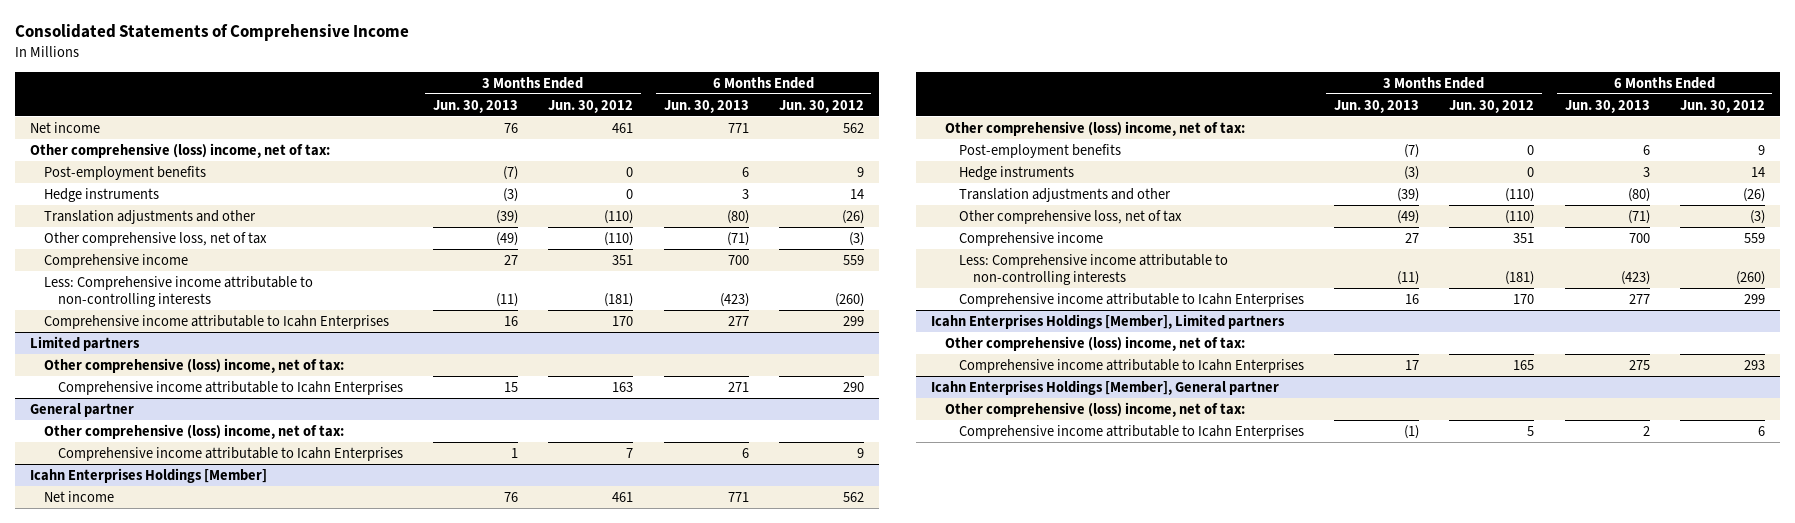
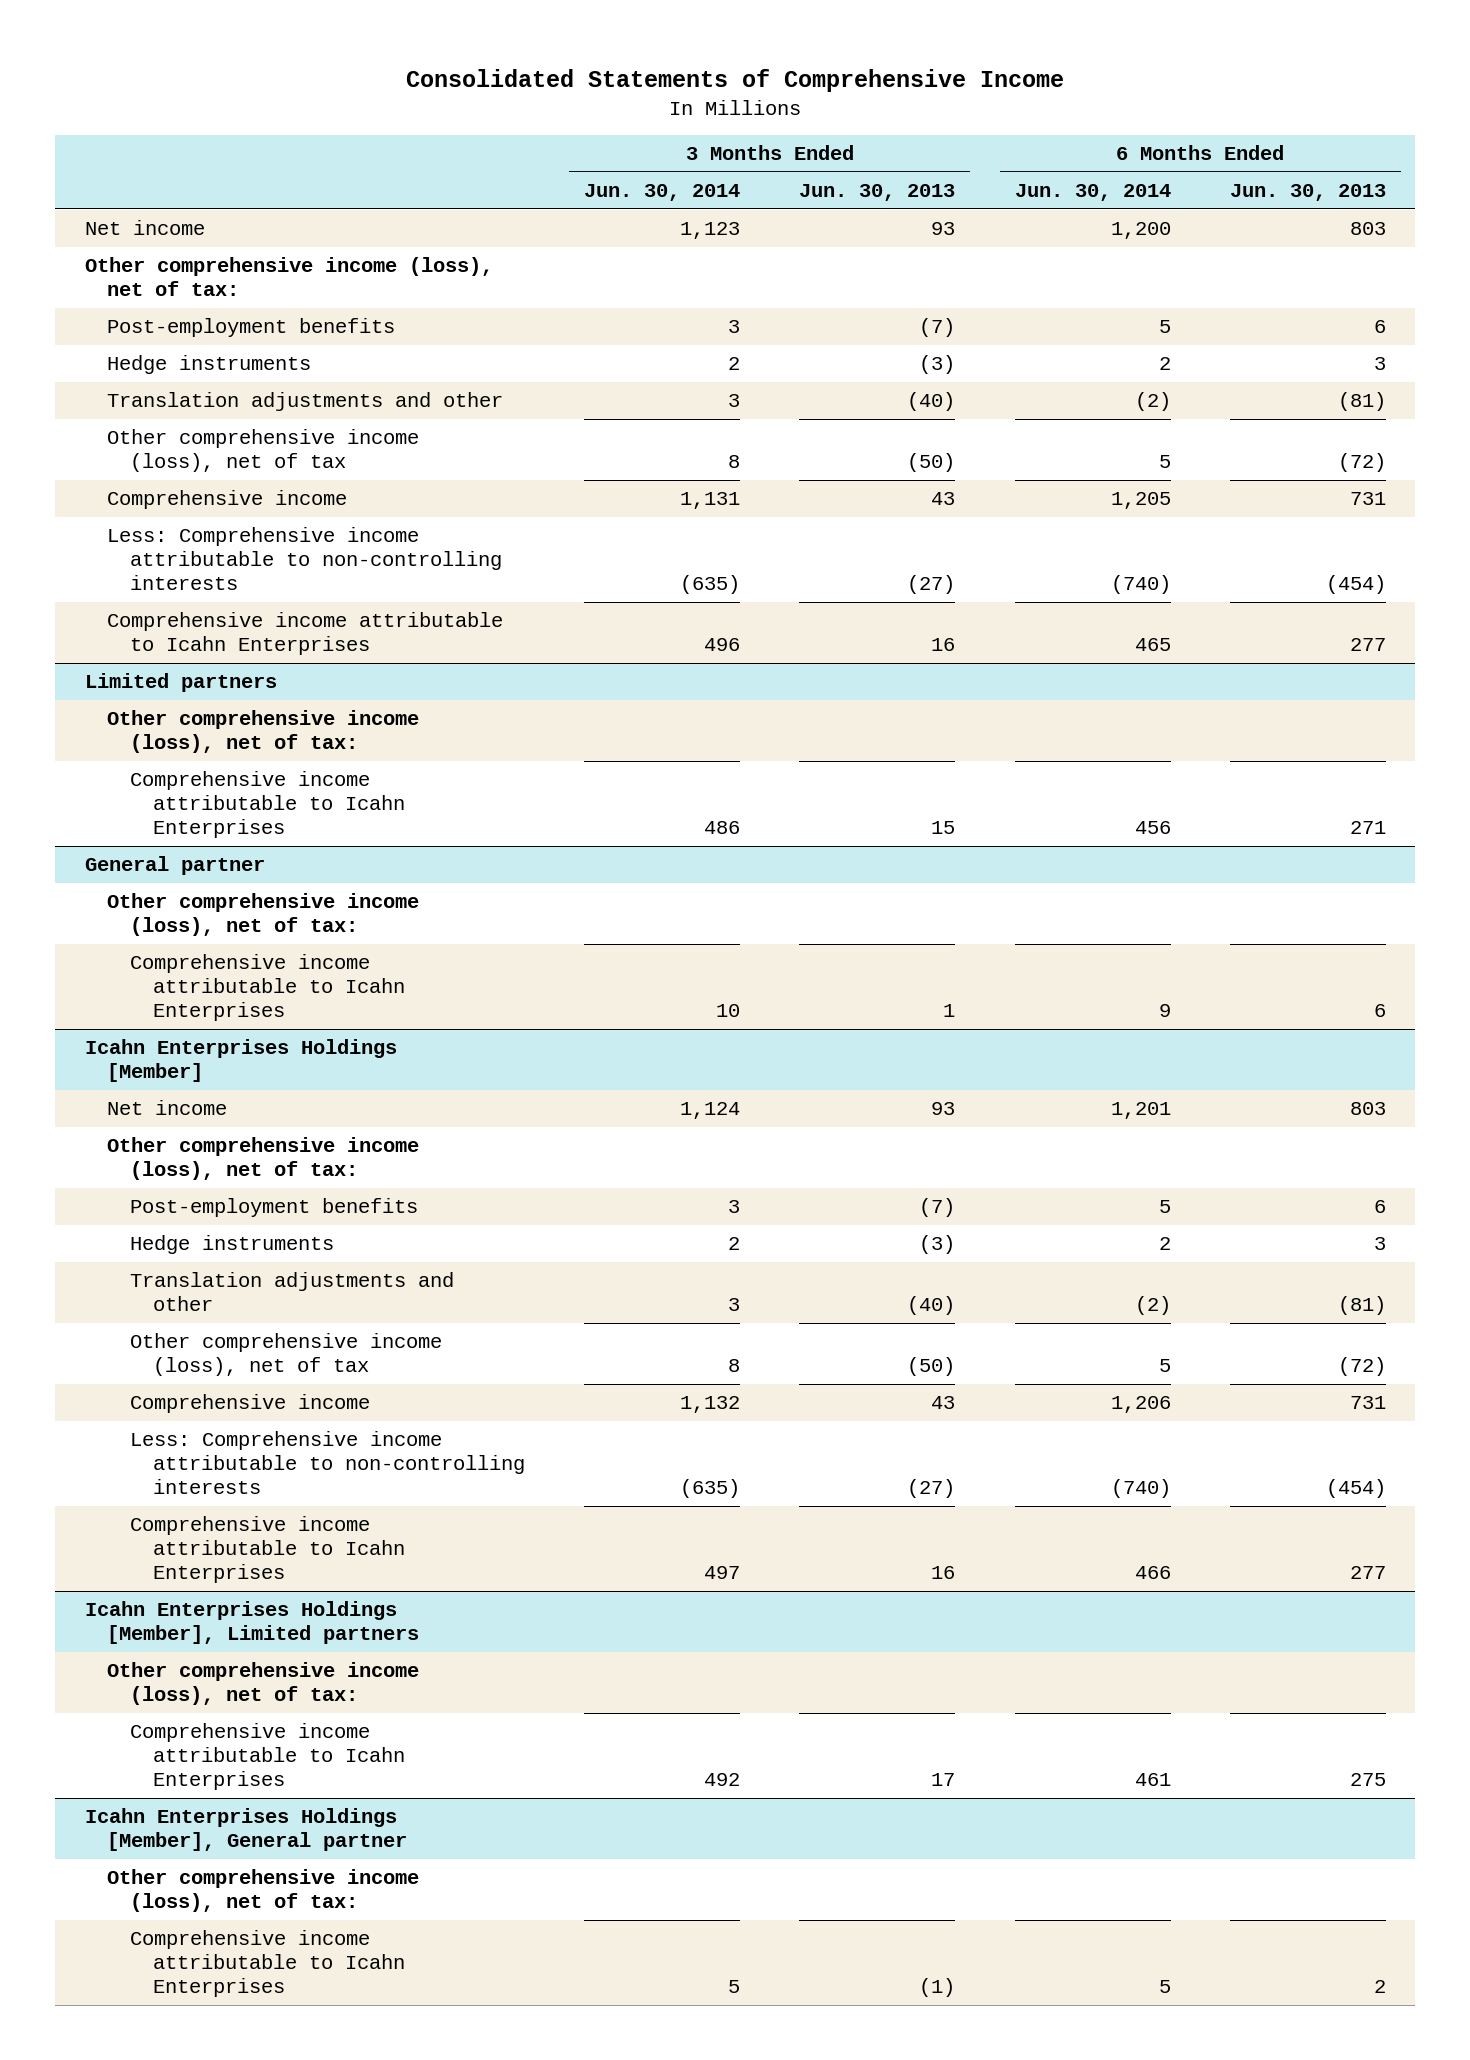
[548,99,634,113] Jun. 30, 2012 -> none
[778,99,864,113] Jun. 30, 2012 -> none
none -> [583,184,740,202] Jun. 30, 2014
none -> [1014,184,1171,202] Jun. 30, 2014
[504,122,519,133] 76 -> [931,222,956,236] 93
[727,122,749,133] 771 -> [1349,222,1386,236] 803
[29,142,330,158] Other comprehensive (loss) income, net of tax: -> [84,257,493,297] Other comprehensive income (loss), net of tax:
[496,209,519,224] (39) -> [907,392,956,412] (40)
[726,209,749,224] (80) -> [1337,392,1386,412] (81)
[43,231,267,246] Other comprehensive loss, net of tax -> [107,429,420,473] Other comprehensive income (loss), net of tax
[496,231,519,246] (49) -> [907,453,956,473] (50)
[726,231,749,246] (71) -> [1337,453,1386,473] (72)
[504,254,519,265] 27 -> [931,492,956,506] 43
[727,254,749,265] 700 -> [1349,492,1386,506] 731
[496,293,519,308] (11) -> [907,575,956,595] (27)
[719,293,749,308] (423) -> [1325,575,1386,595] (454)
[43,357,344,373] Other comprehensive (loss) income, net of tax: -> [107,710,420,754] Other comprehensive income (loss), net of tax:
[43,423,344,439] Other comprehensive (loss) income, net of tax: -> [107,893,420,937] Other comprehensive income (loss), net of tax:
[504,491,519,502] 76 -> [931,1102,956,1116] 93
[727,491,749,502] 771 -> [1349,1102,1386,1116] 803
[944,120,1245,136] Other comprehensive (loss) income, net of tax: -> [107,1137,420,1181] Other comprehensive income (loss), net of tax:
[1397,187,1420,202] (39) -> [907,1296,956,1316] (40)
[1627,187,1650,202] (80) -> [1337,1296,1386,1316] (81)
[958,209,1182,224] Other comprehensive loss, net of tax -> [129,1333,442,1377] Other comprehensive income (loss), net of tax
[1397,209,1420,224] (49) -> [907,1357,956,1377] (50)
[1627,209,1650,224] (71) -> [1337,1357,1386,1377] (72)
[1405,232,1420,243] 27 -> [931,1396,956,1410] 43
[1628,232,1650,243] 700 -> [1349,1396,1386,1410] 731
[1397,271,1420,286] (11) -> [907,1479,956,1499] (27)
[1620,271,1650,286] (423) -> [1325,1479,1386,1499] (454)
[944,335,1245,351] Other comprehensive (loss) income, net of tax: -> [107,1662,420,1706] Other comprehensive income (loss), net of tax:
[944,401,1245,417] Other comprehensive (loss) income, net of tax: -> [107,1869,420,1913] Other comprehensive income (loss), net of tax:

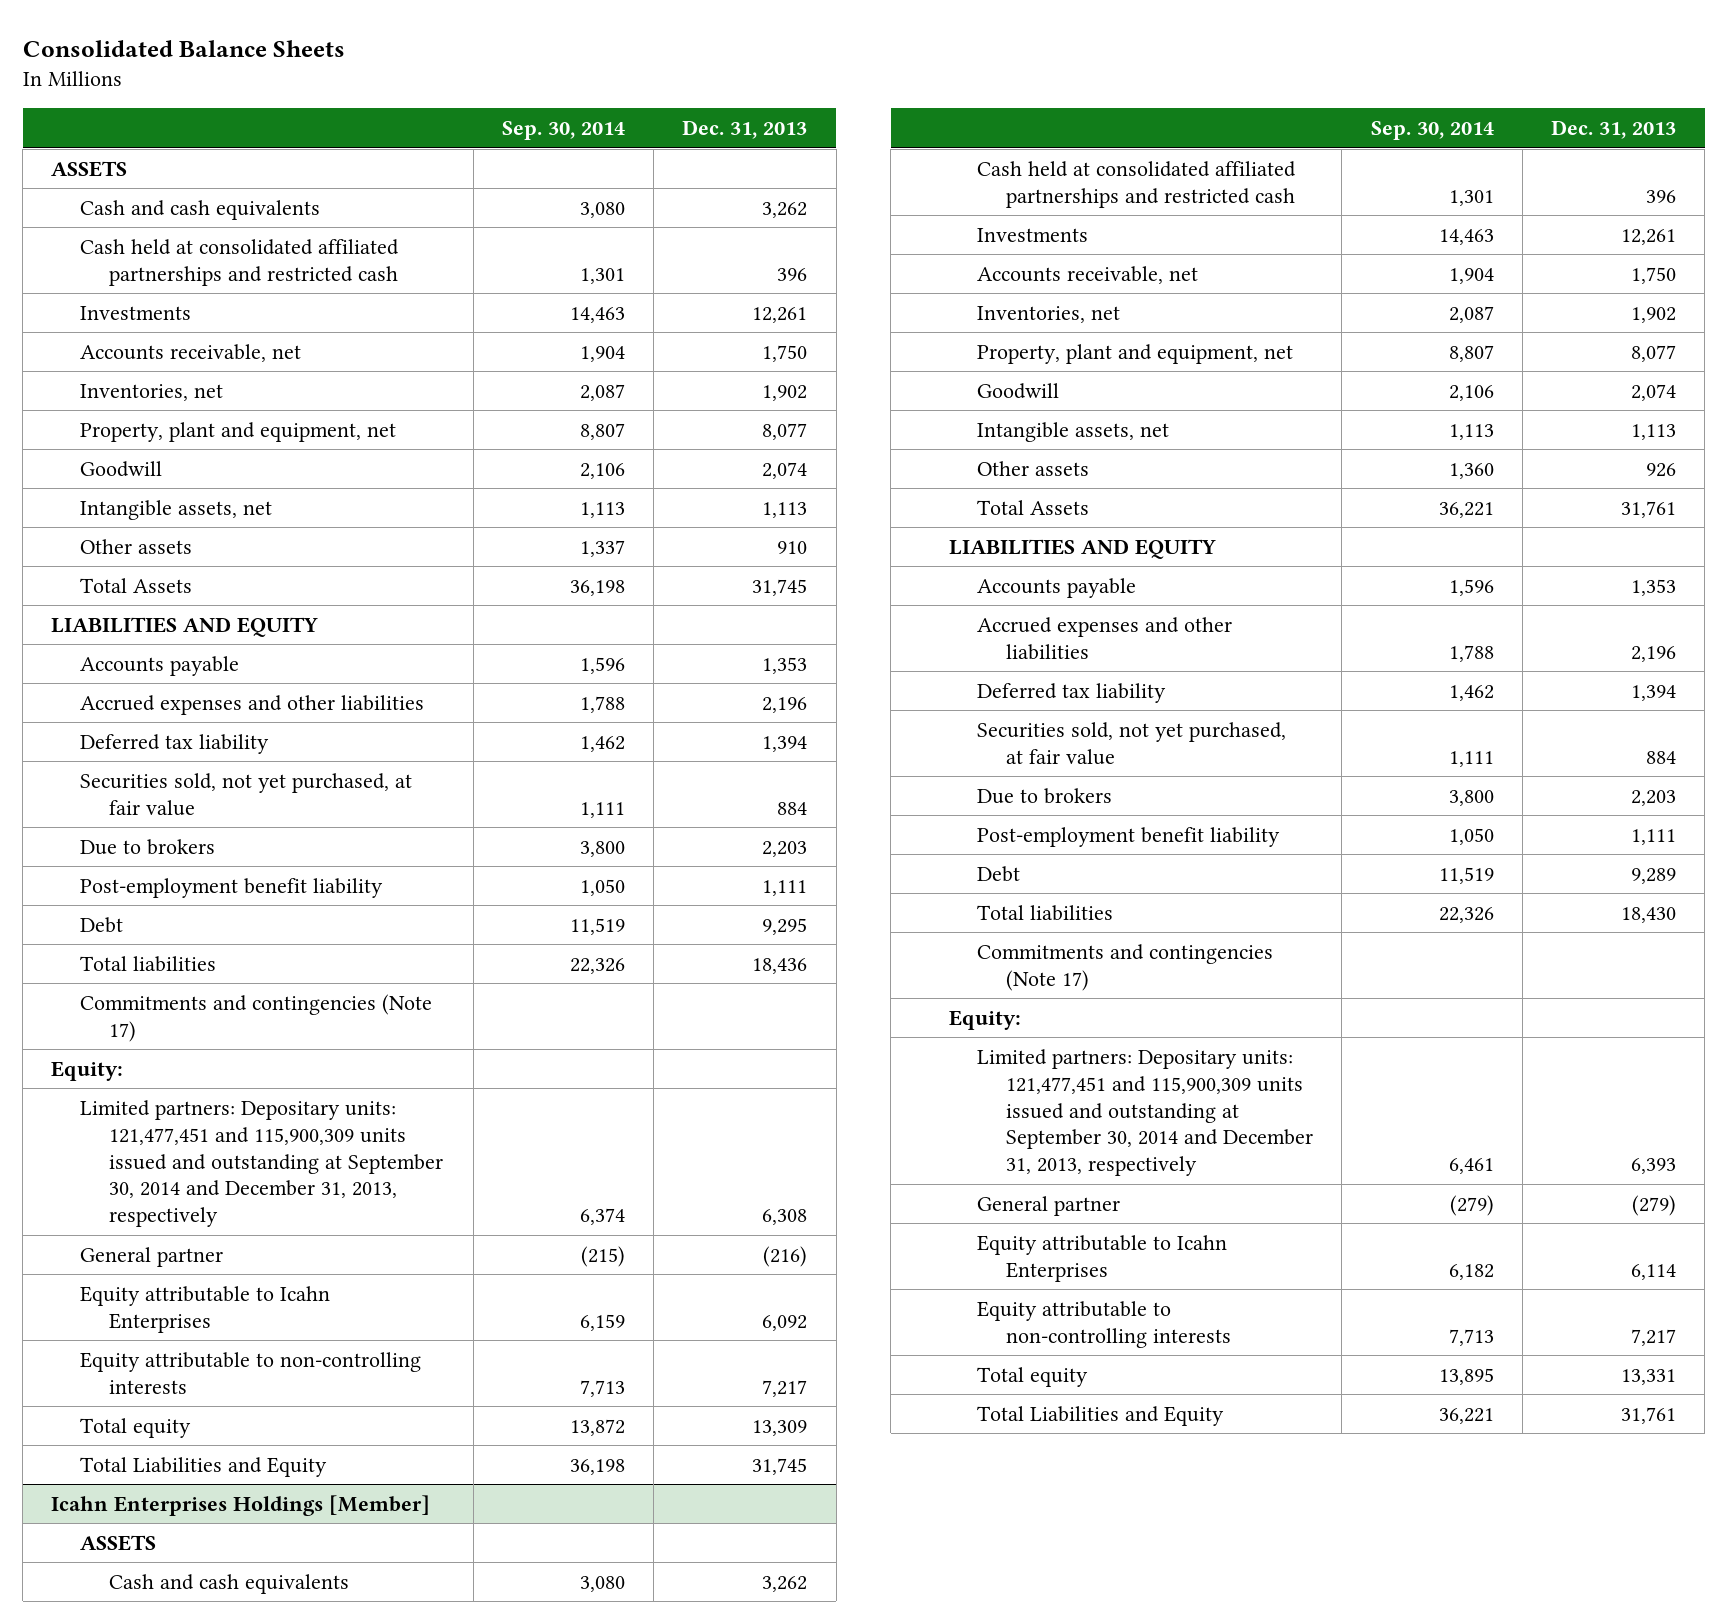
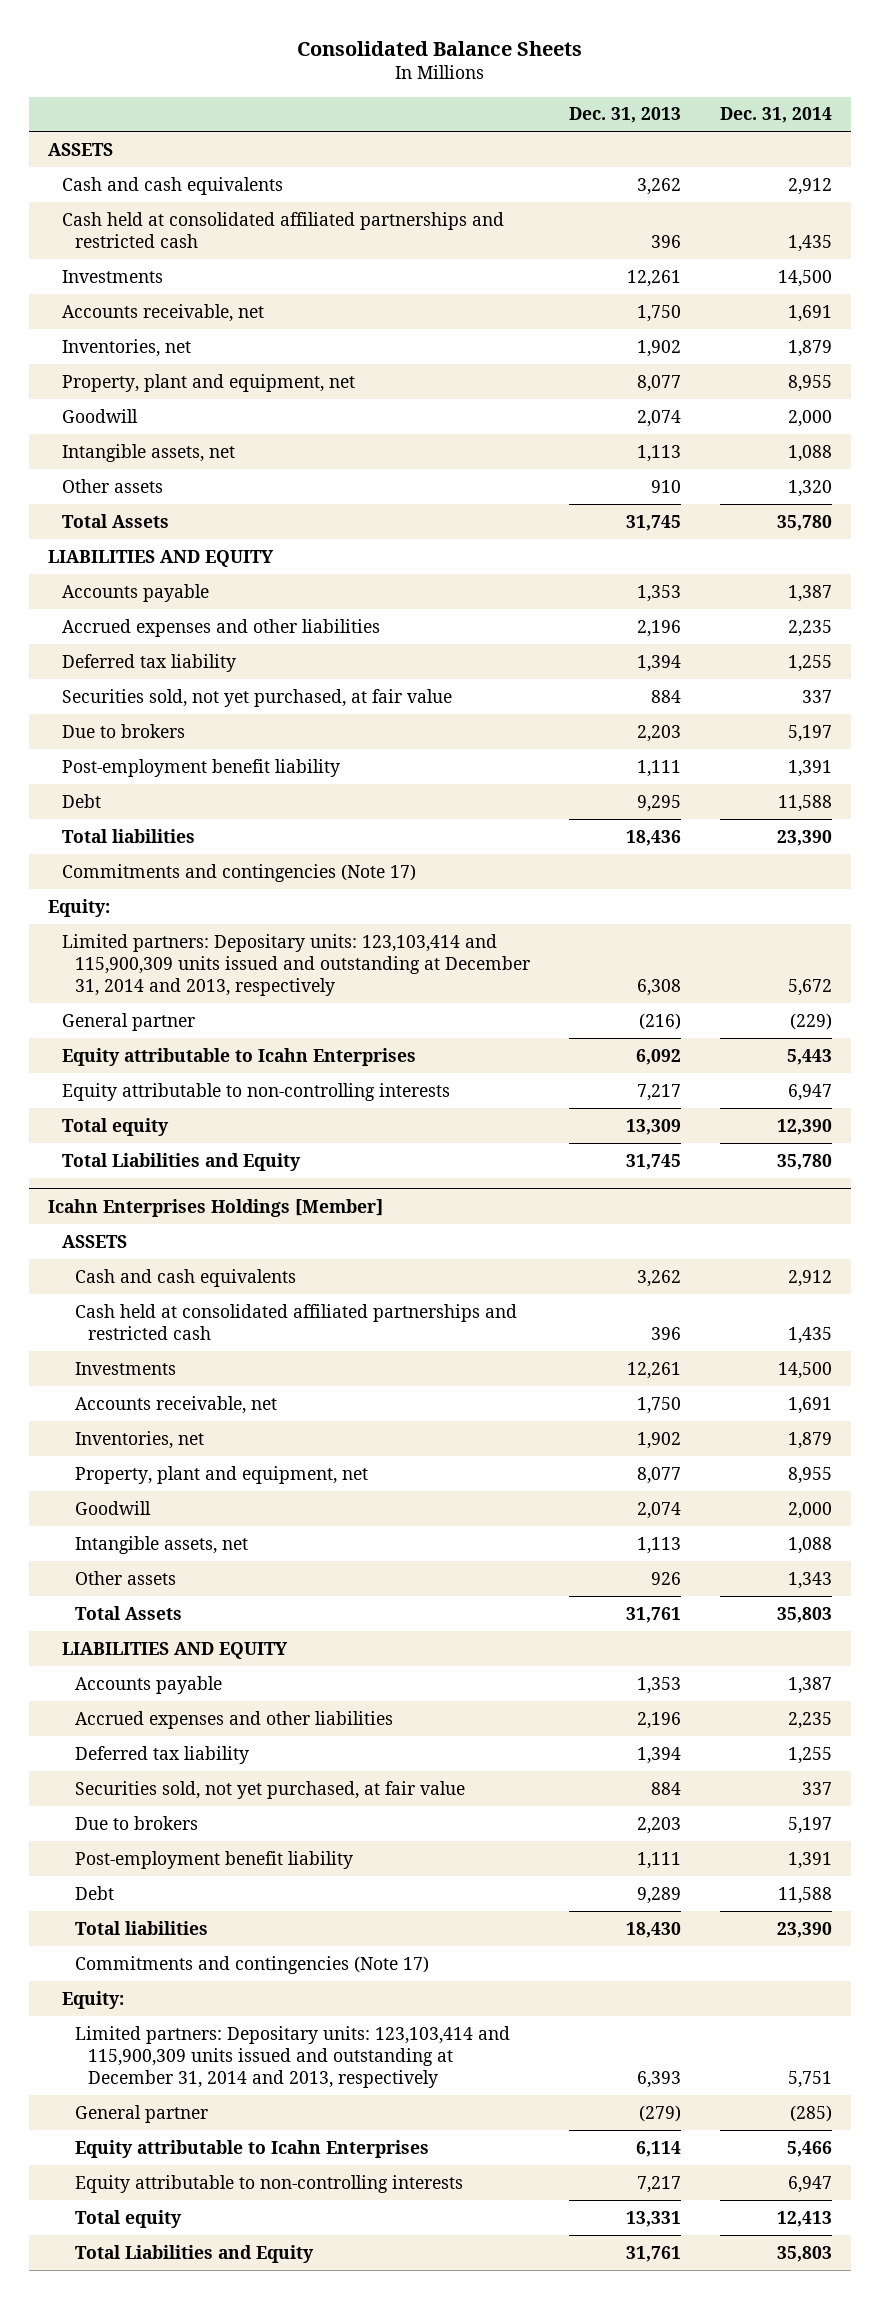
[502,120,626,140] Sep. 30, 2014 -> none
none -> [719,107,832,124] Dec. 31, 2014
[80,1099,443,1228] Limited partners: Depositary units: 121,477,451 and 115,900,309 units issued and outstanding at September 30, 2014 and December 31, 2013, respectively -> [61,933,530,996] Limited partners: Depositary units: 123,103,414 and 115,900,309 units issued and outstanding at December 31, 2014 and 2013, respectively
[977,1048,1314,1177] Limited partners: Depositary units: 121,477,451 and 115,900,309 units issued and outstanding at September 30, 2014 and December 31, 2013, respectively -> [74,2025,510,2088] Limited partners: Depositary units: 123,103,414 and 115,900,309 units issued and outstanding at December 31, 2014 and 2013, respectively

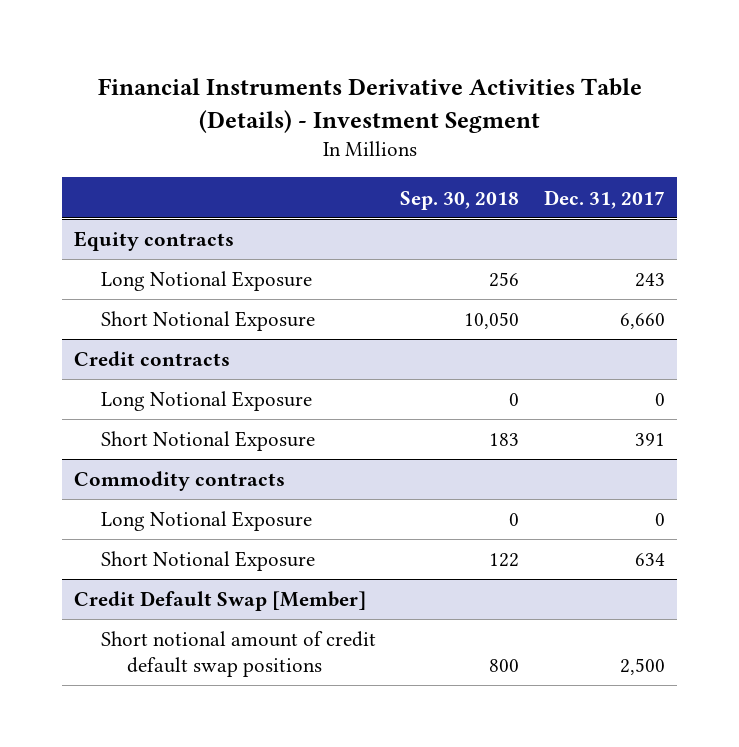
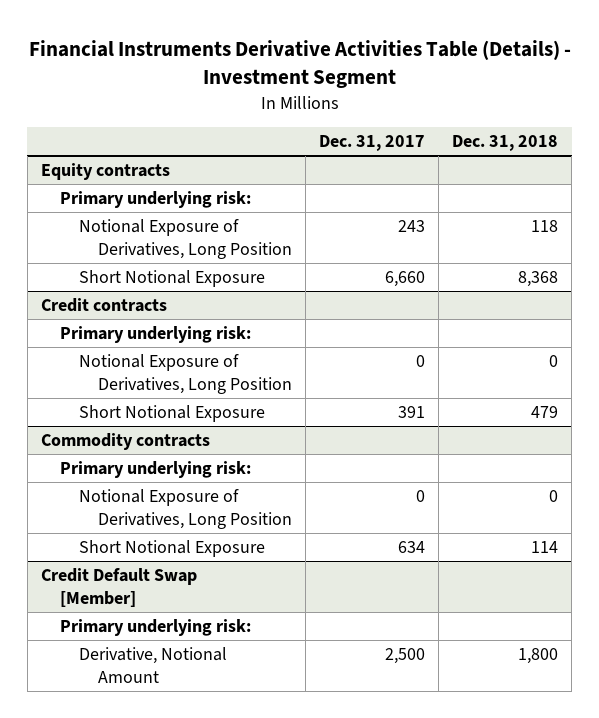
[400,190,520,210] Sep. 30, 2018 -> none
none -> [452,134,559,151] Dec. 31, 2018
none -> [60,191,252,209] Primary underlying risk:
[100,271,312,292] Long Notional Exposure -> [79,219,293,259] Notional Exposure of Derivatives, Long Position
none -> [60,326,252,344] Primary underlying risk:
[100,391,312,412] Long Notional Exposure -> [79,354,293,394] Notional Exposure of Derivatives, Long Position
none -> [60,461,252,479] Primary underlying risk:
[100,511,312,532] Long Notional Exposure -> [79,489,293,529] Notional Exposure of Derivatives, Long Position
none -> [60,619,252,637] Primary underlying risk:
[100,631,376,677] Short notional amount of credit default swap positions -> [79,647,228,683] Derivative, Notional Amount

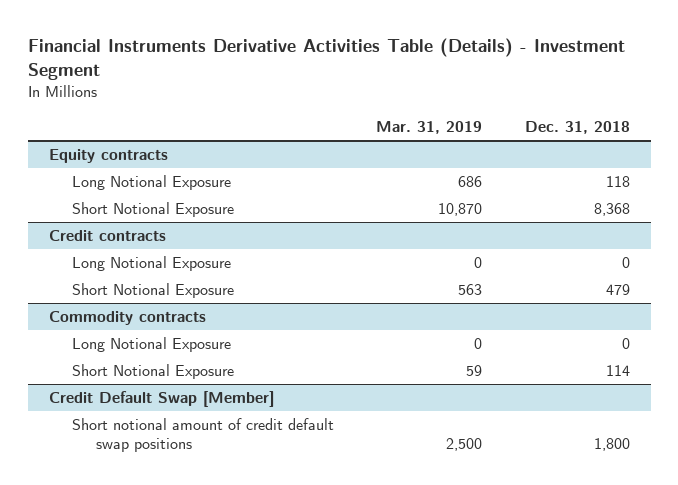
[319,134,426,151] Dec. 31, 2017 -> none
none -> [376,121,483,135] Mar. 31, 2019
[60,191,252,209] Primary underlying risk: -> none
[79,219,293,259] Notional Exposure of Derivatives, Long Position -> [72,175,232,191] Long Notional Exposure
[60,326,252,344] Primary underlying risk: -> none
[79,354,293,394] Notional Exposure of Derivatives, Long Position -> [72,256,232,272] Long Notional Exposure
[60,461,252,479] Primary underlying risk: -> none
[79,489,293,529] Notional Exposure of Derivatives, Long Position -> [72,337,232,353] Long Notional Exposure
[60,619,252,637] Primary underlying risk: -> none
[79,647,228,683] Derivative, Notional Amount -> [72,418,335,453] Short notional amount of credit default swap positions

